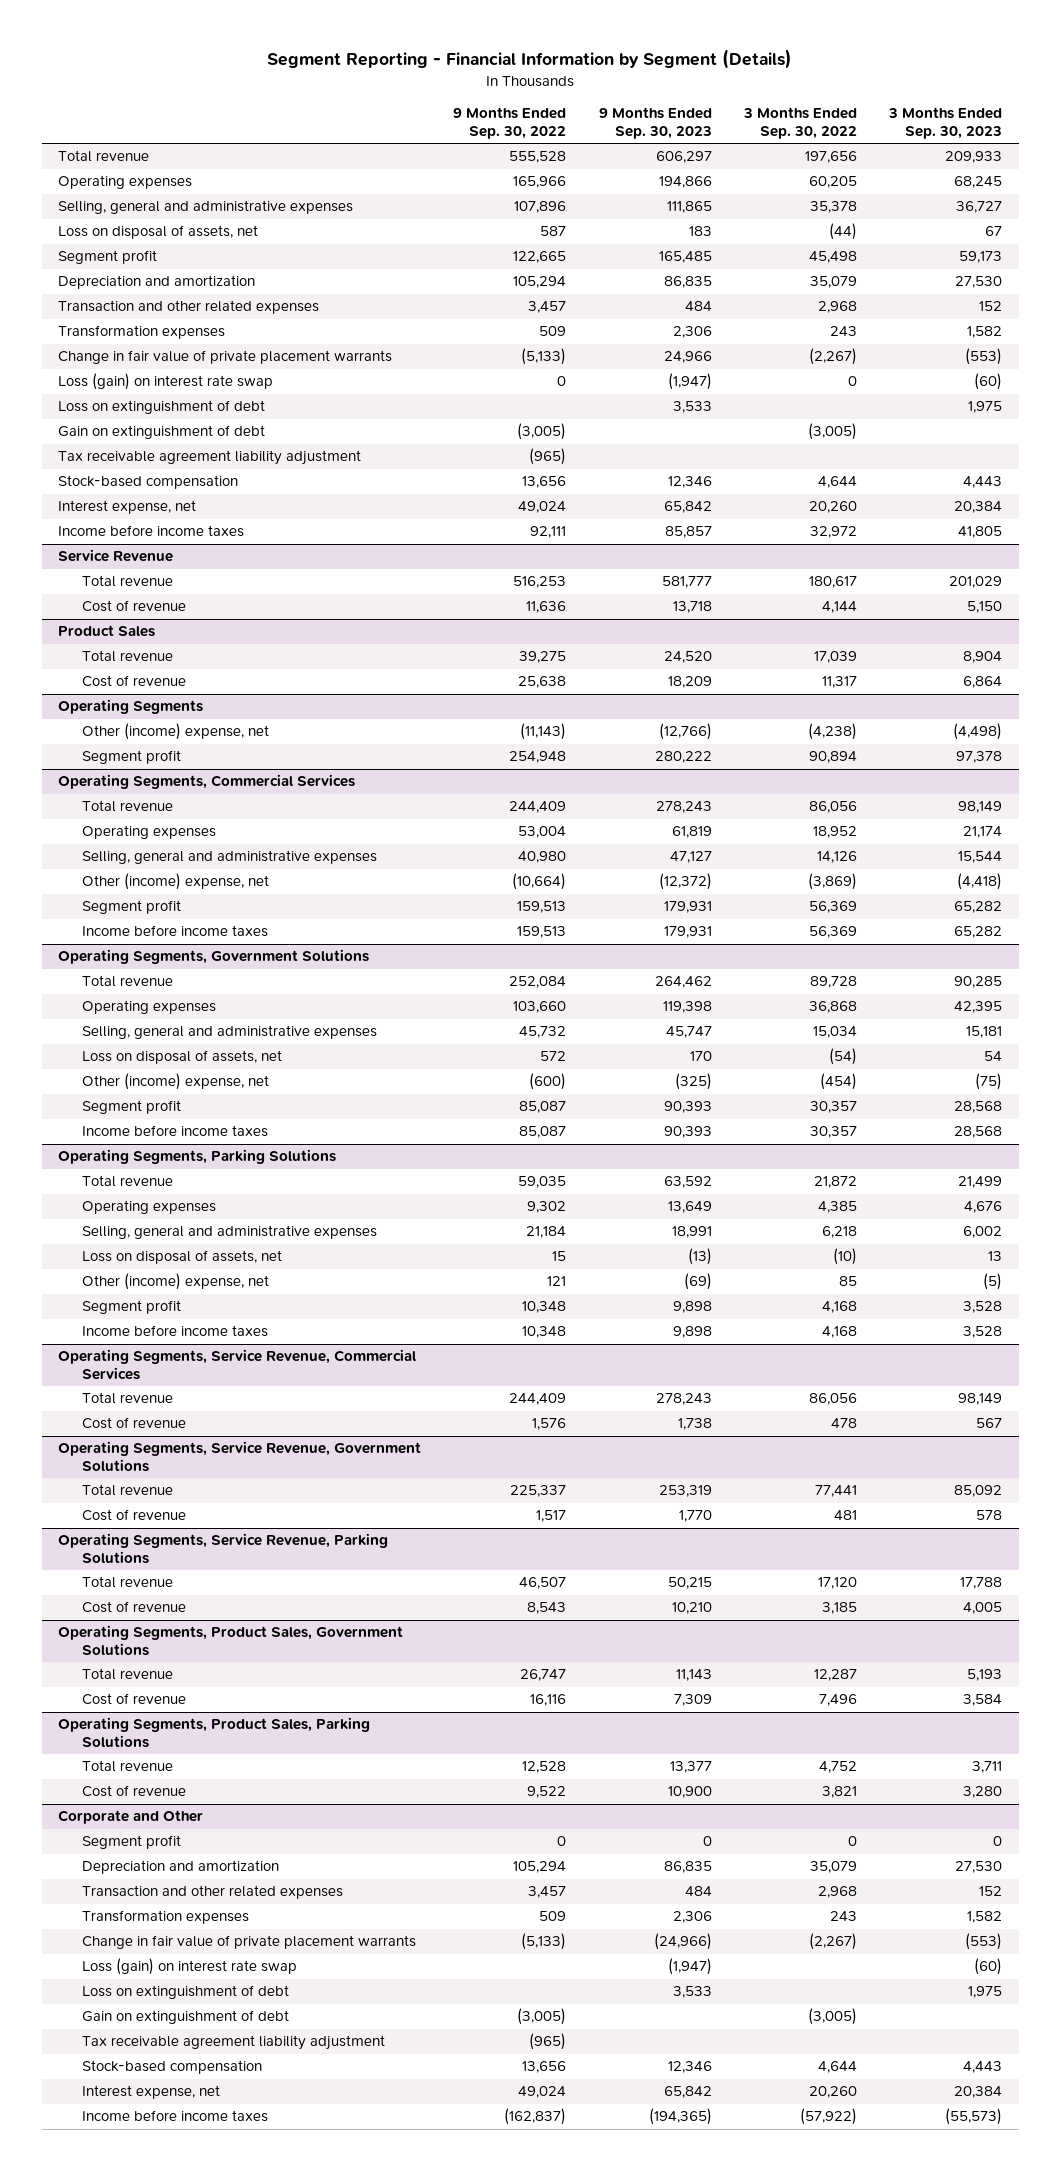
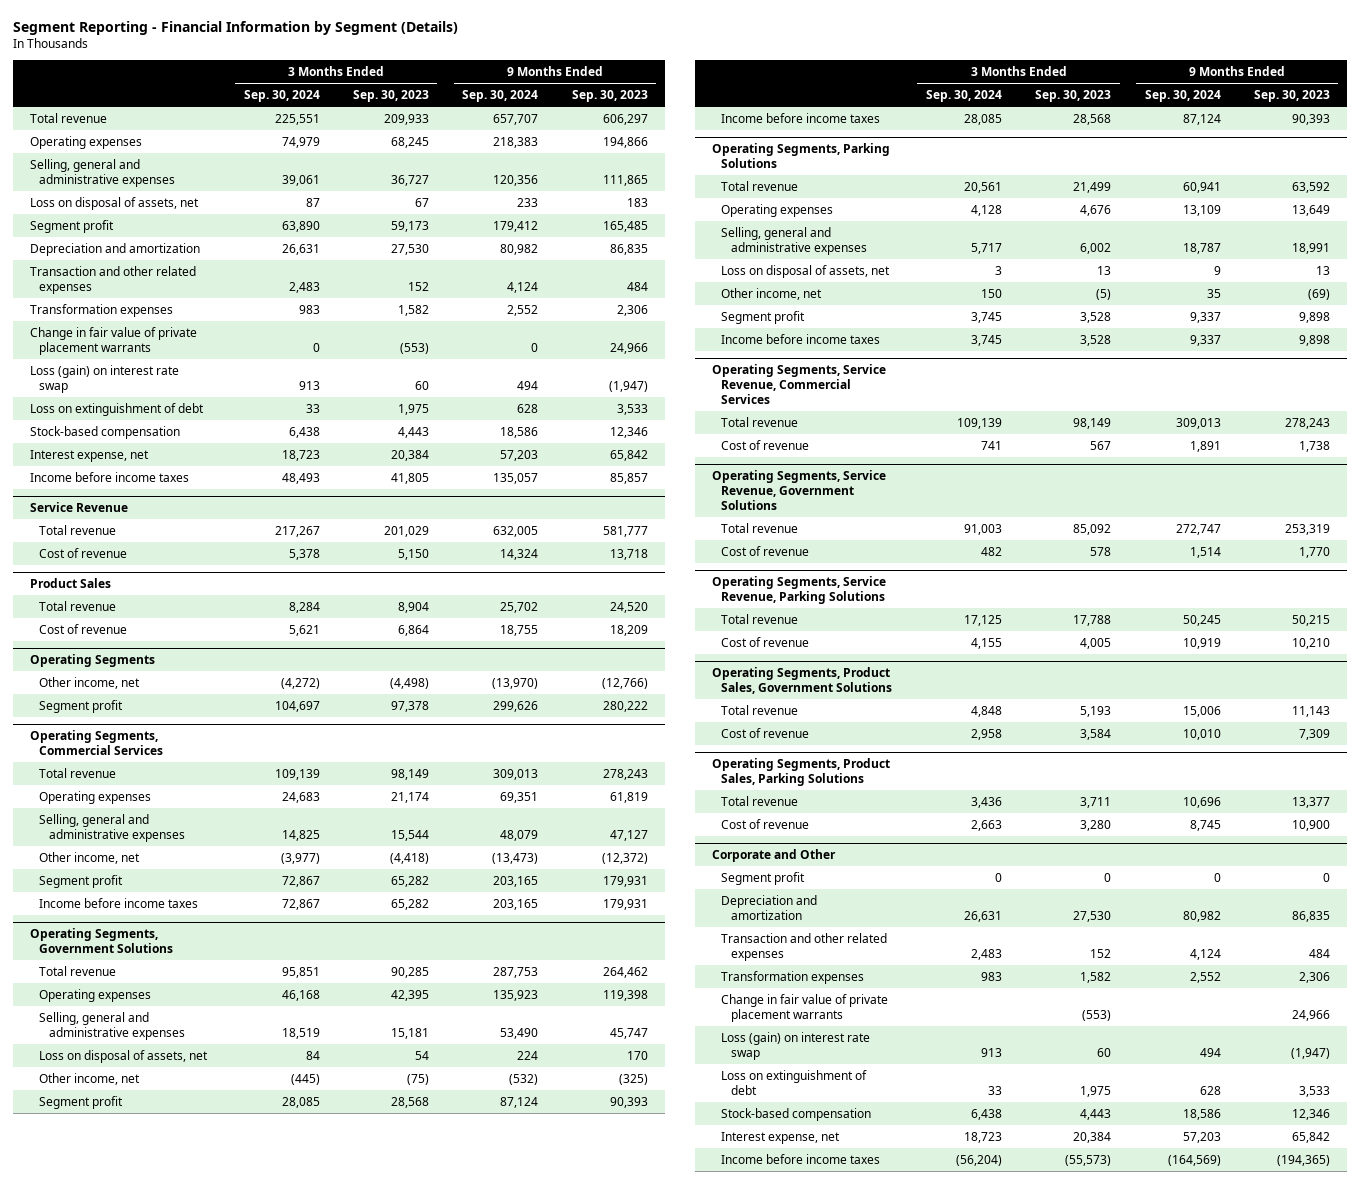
[453,107,567,139] 9 Months Ended Sep. 30, 2022 -> none
[742,107,857,139] 3 Months Ended Sep. 30, 2022 -> none
none -> [243,90,320,103] Sep. 30, 2024
none -> [462,90,539,103] Sep. 30, 2024
[974,373,1003,391] (60) -> [415,380,430,390] 60
[57,425,265,440] Gain on extinguishment of debt -> none
[57,450,361,466] Tax receivable agreement liability adjustment -> none
[82,723,270,741] Other (income) expense, net -> [39,676,141,689] Other income, net
[82,873,270,891] Other (income) expense, net -> [39,851,141,864] Other income, net
[82,1073,270,1091] Other (income) expense, net -> [39,1072,141,1085] Other income, net
[687,1248,712,1266] (13) -> [1316,265,1331,275] 13
[82,1273,270,1291] Other (income) expense, net -> [721,287,823,300] Other income, net
[653,1933,712,1951] (24,966) -> [1292,1009,1331,1021] 24,966
[974,1958,1003,1976] (60) -> [1097,1047,1112,1057] 60
[82,2010,290,2025] Gain on extinguishment of debt -> none
[82,2035,386,2051] Tax receivable agreement liability adjustment -> none

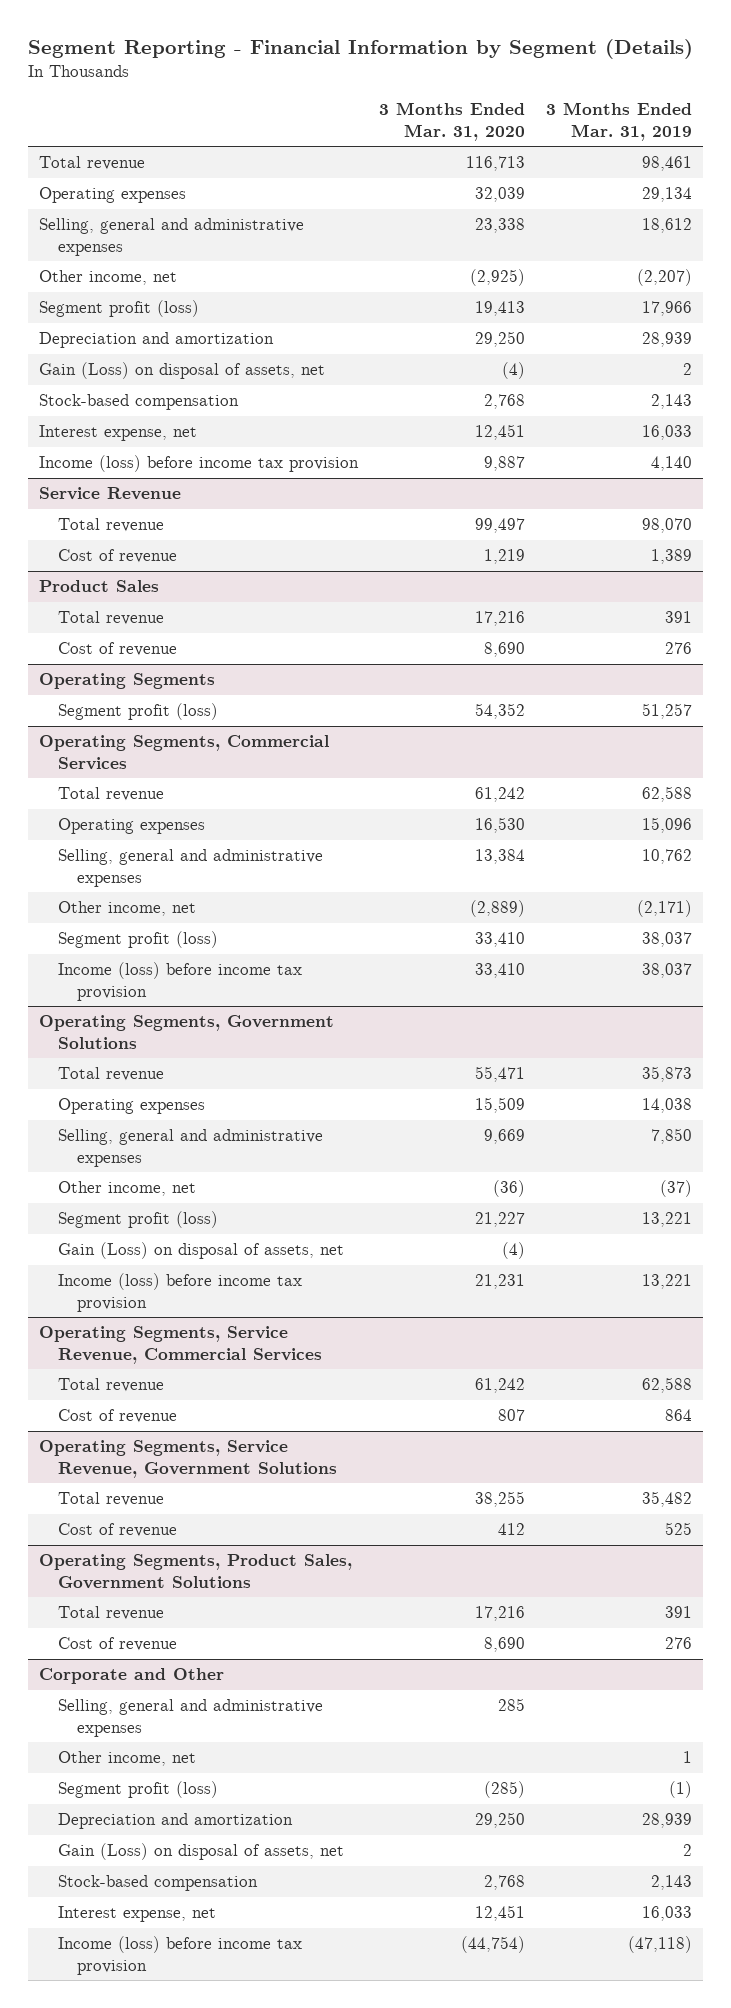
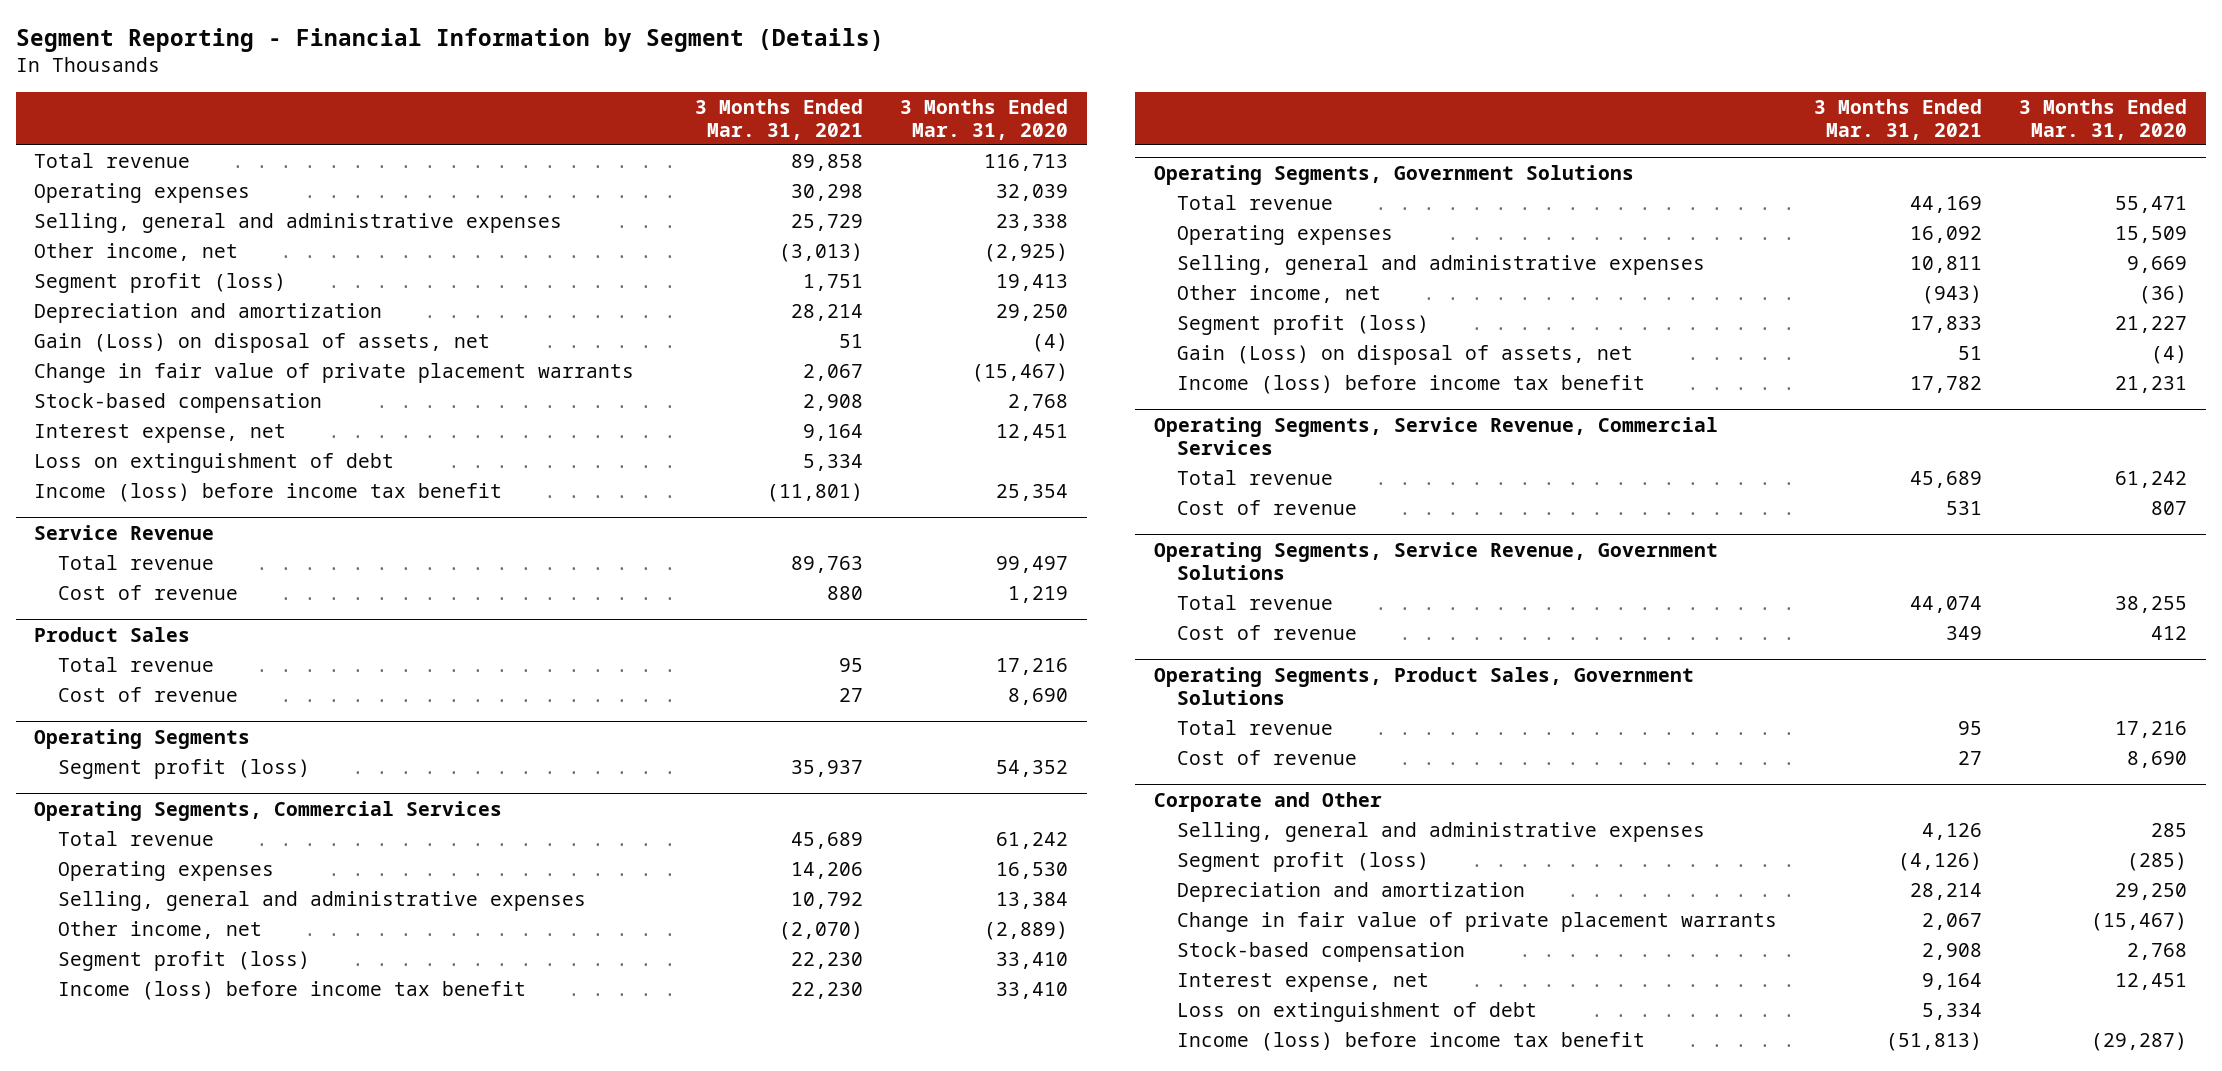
[546,102,693,141] 3 Months Ended Mar. 31, 2019 -> none
none -> [694,98,863,140] 3 Months Ended Mar. 31, 2021
none -> [34,363,635,384] Change in fair value of private placement warrants
none -> [34,453,395,474] Loss on extinguishment of debt
[38,455,359,473] Income (loss) before income tax provision -> [34,483,503,503] Income (loss) before income tax benefit
[483,456,525,472] 9,887 -> [995,484,1068,502] 25,354
[57,962,302,1001] Income (loss) before income tax provision -> [57,981,526,1001] Income (loss) before income tax benefit
[57,1273,302,1312] Income (loss) before income tax provision -> [1176,375,1645,395] Income (loss) before income tax benefit
[57,1751,196,1767] Other income, net -> none
[57,1843,344,1861] Gain (Loss) on disposal of assets, net -> none
none -> [1176,912,1777,933] Change in fair value of private placement warrants
none -> [1176,1002,1537,1023] Loss on extinguishment of debt
[57,1936,302,1975] Income (loss) before income tax provision -> [1176,1032,1645,1052] Income (loss) before income tax benefit
[460,1936,525,1954] (44,754) -> [2091,1032,2188,1052] (29,287)

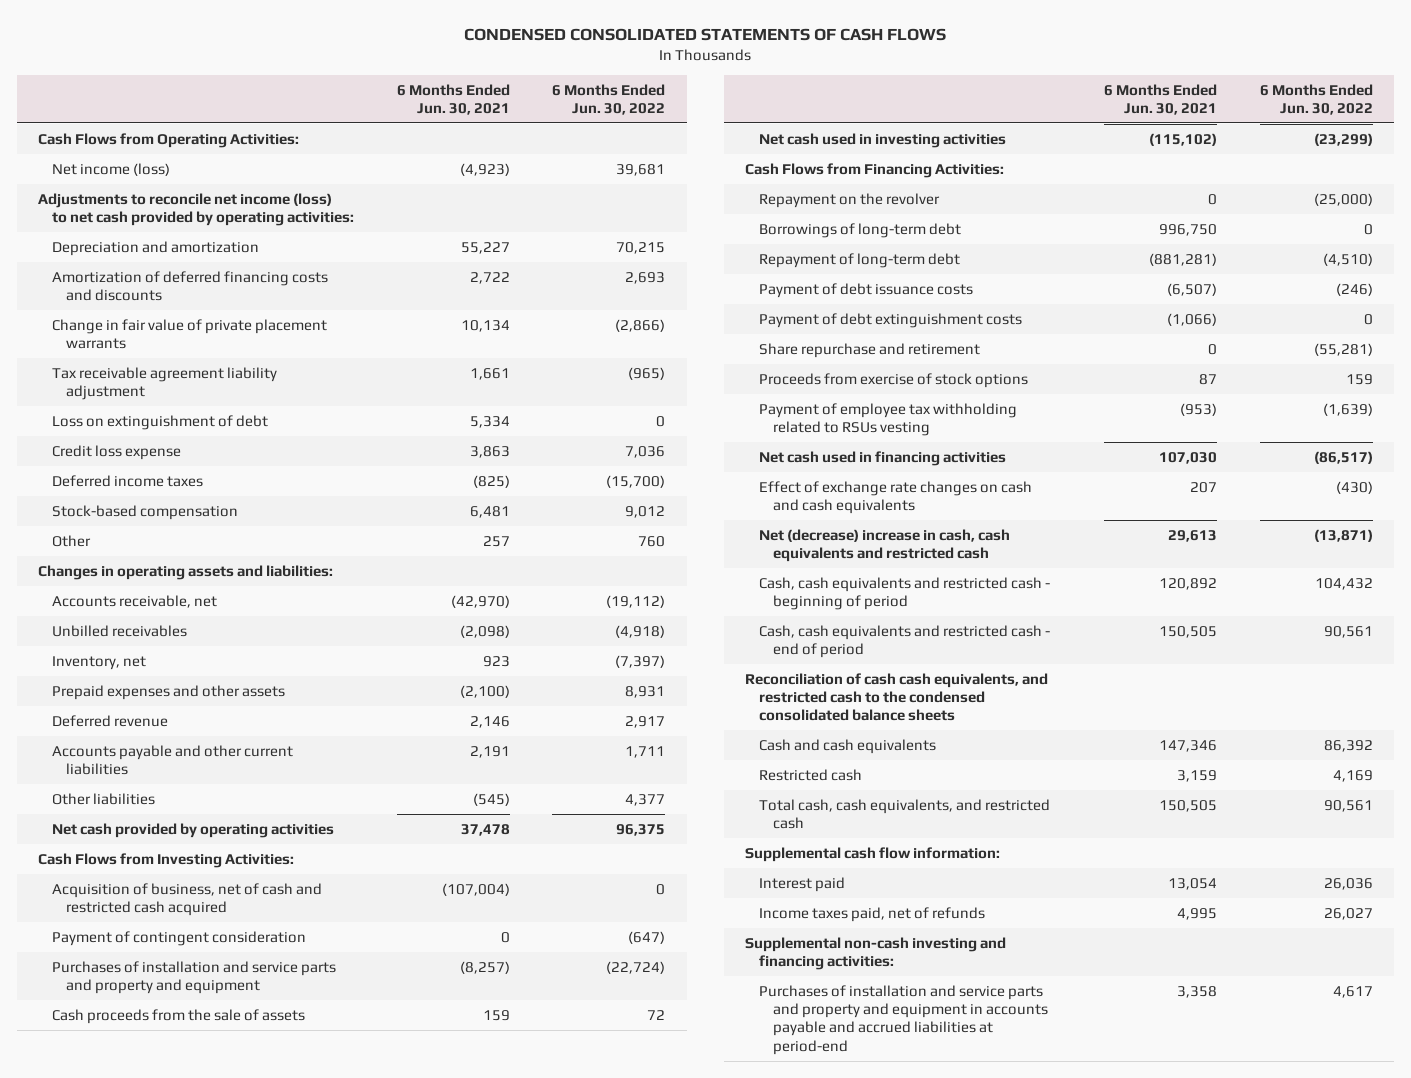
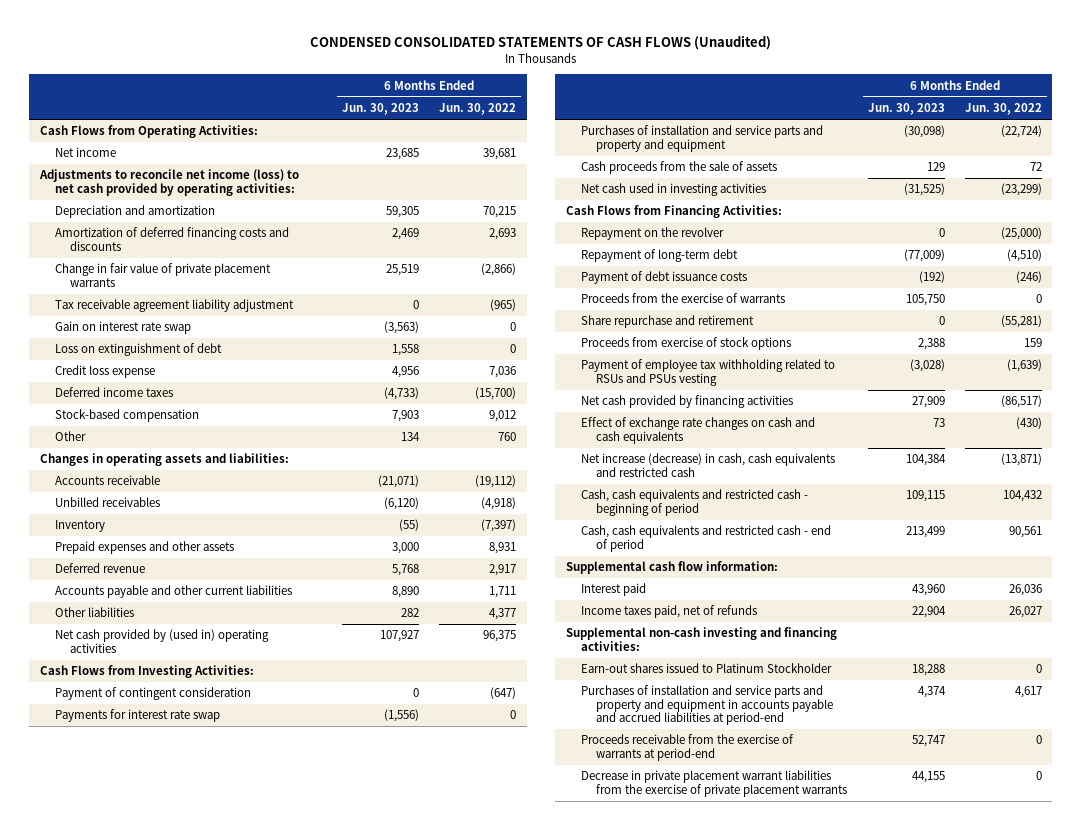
[464,27,947,41] CONDENSED CONSOLIDATED STATEMENTS OF CASH FLOWS -> [309,35,771,51] CONDENSED CONSOLIDATED STATEMENTS OF CASH FLOWS (Unaudited)
[396,83,510,116] 6 Months Ended Jun. 30, 2021 -> none
none -> [341,103,419,116] Jun. 30, 2023
[51,162,170,176] Net income (loss) -> [55,147,117,158] Net income
none -> [55,321,192,335] Gain on interest rate swap
[51,594,217,608] Accounts receivable, net -> [55,475,161,486] Accounts receivable
[51,655,146,670] Inventory, net -> [55,520,106,533] Inventory
[51,822,334,838] Net cash provided by operating activities -> [55,629,270,653] Net cash provided by (used in) operating activities
[51,882,322,916] Acquisition of business, net of cash and restricted cash acquired -> none
none -> [55,709,221,723] Payments for interest rate swap
[759,222,962,238] Borrowings of long-term debt -> none
[759,312,1023,328] Payment of debt extinguishment costs -> none
none -> [580,293,785,304] Proceeds from the exercise of warrants
[759,402,1018,436] Payment of employee tax withholding related to RSUs vesting -> [580,359,835,386] Payment of employee tax withholding related to RSUs and PSUs vesting
[759,450,1007,466] Net cash used in financing activities -> [580,395,793,409] Net cash provided by financing activities
[759,528,1011,562] Net (decrease) increase in cash, cash equivalents and restricted cash -> [580,453,835,477] Net increase (decrease) in cash, cash equivalents and restricted cash
[745,672,1049,722] Reconciliation of cash cash equivalents, and restricted cash to the condensed consolidated balance sheets -> none
[759,738,937,754] Cash and cash equivalents -> none
[759,768,863,781] Restricted cash -> none
[759,798,1051,829] Total cash, cash equivalents, and restricted cash -> none
none -> [580,663,832,674] Earn-out shares issued to Platinum Stockholder
none -> [580,734,794,761] Proceeds receivable from the exercise of warrants at period-end
none -> [580,770,848,797] Decrease in private placement warrant liabilities from the exercise of private placement warrants

